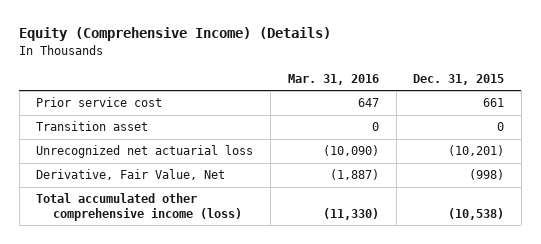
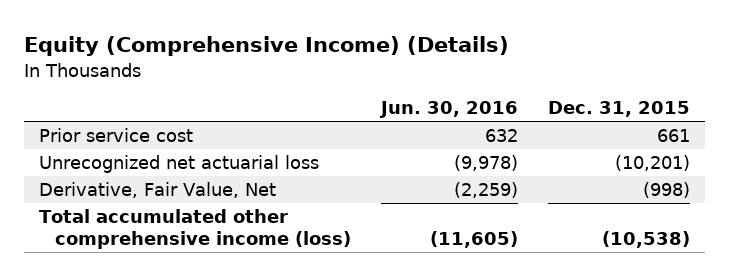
[287,74,379,86] Mar. 31, 2016 -> none
none -> [379,101,519,119] Jun. 30, 2016
[36,121,149,132] Transition asset -> none

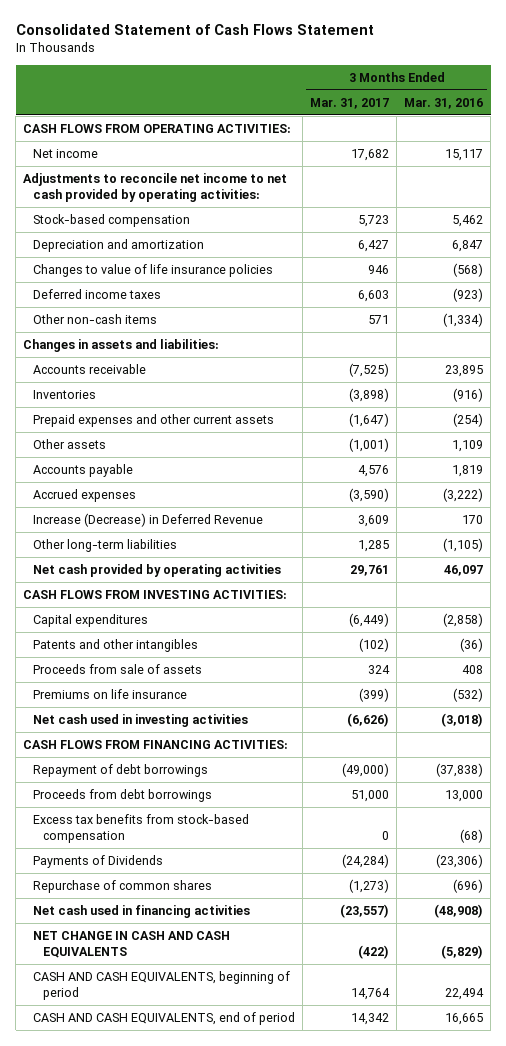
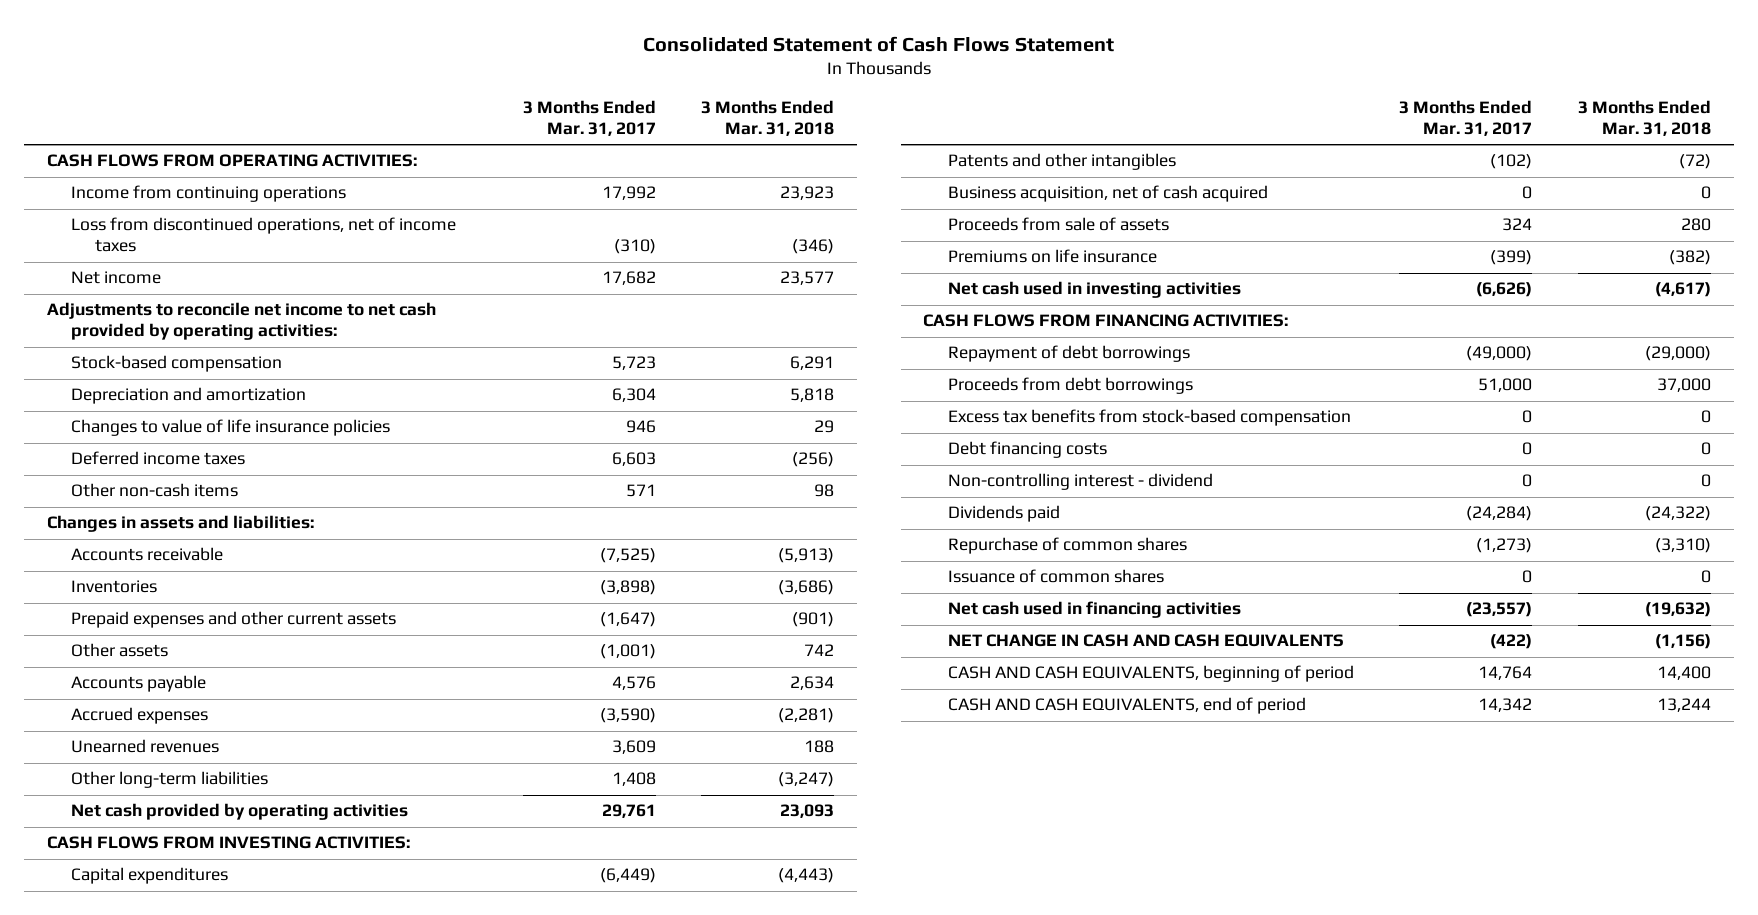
[404,97,484,109] Mar. 31, 2016 -> none
none -> [701,100,835,137] 3 Months Ended Mar. 31, 2018
none -> [70,185,346,203] Income from continuing operations
none -> [70,217,456,253] Loss from discontinued operations, net of income taxes
[358,239,390,252] 6,427 -> [611,388,656,403] 6,304
[32,512,263,527] Increase (Decrease) in Deferred Revenue -> [70,739,219,754] Unearned revenues
[358,539,390,552] 1,285 -> [611,772,656,787] 1,408
none -> [947,185,1268,203] Business acquisition, net of cash acquired
none -> [947,441,1107,459] Debt financing costs
none -> [947,473,1213,491] Non-controlling interest - dividend
[32,854,163,868] Payments of Dividends -> [947,505,1060,523] Dividends paid
none -> [947,569,1164,584] Issuance of common shares

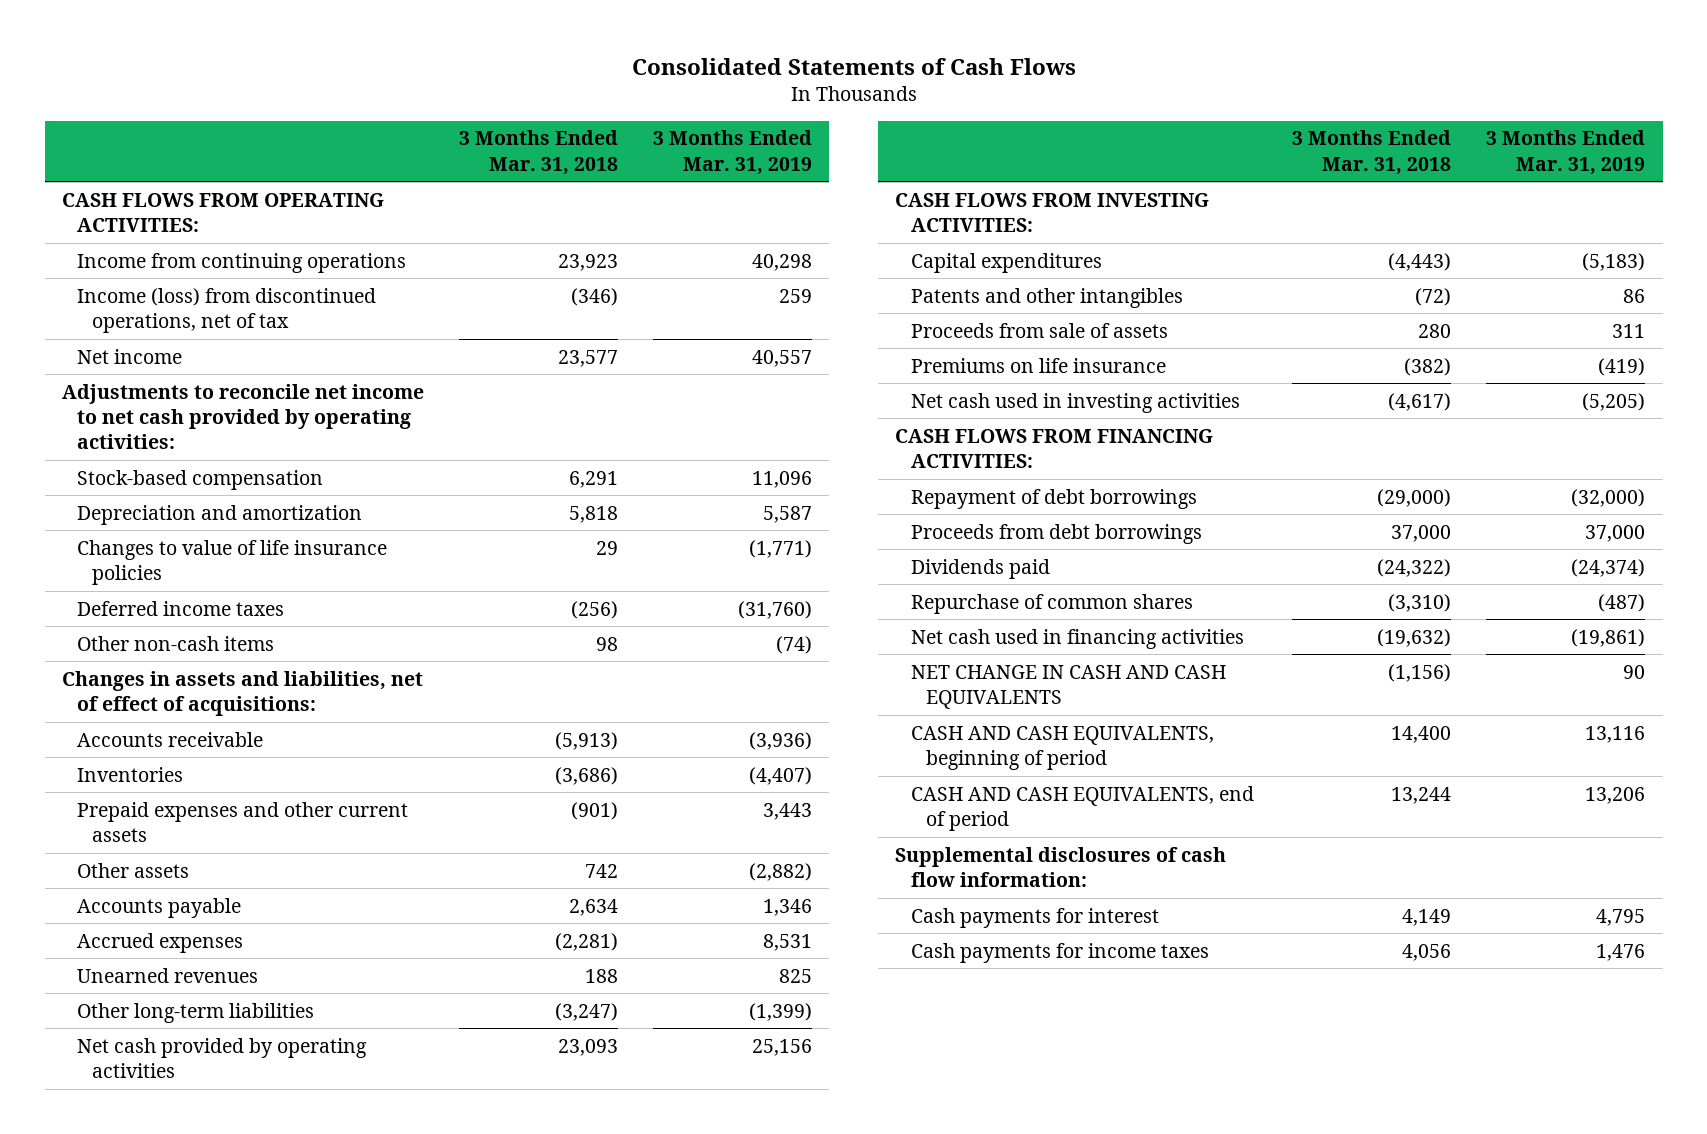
[642,35,1114,52] Consolidated Statement of Cash Flows Statement -> [631,57,1076,75] Consolidated Statements of Cash Flows
[522,100,656,137] 3 Months Ended Mar. 31, 2017 -> none
none -> [652,130,812,175] 3 Months Ended Mar. 31, 2019
[70,217,456,253] Loss from discontinued operations, net of income taxes -> [77,287,377,333] Income (loss) from discontinued operations, net of tax
[46,515,314,533] Changes in assets and liabilities: -> [62,670,424,716] Changes in assets and liabilities, net of effect of acquisitions:
[947,185,1268,203] Business acquisition, net of cash acquired -> none
[947,409,1351,427] Excess tax benefits from stock-based compensation -> none
[947,441,1107,459] Debt financing costs -> none
[947,473,1213,491] Non-controlling interest - dividend -> none
[947,569,1164,584] Issuance of common shares -> none
none -> [895,846,1227,887] Supplemental disclosures of cash flow information:
none -> [910,907,1159,928] Cash payments for interest
none -> [910,942,1209,963] Cash payments for income taxes

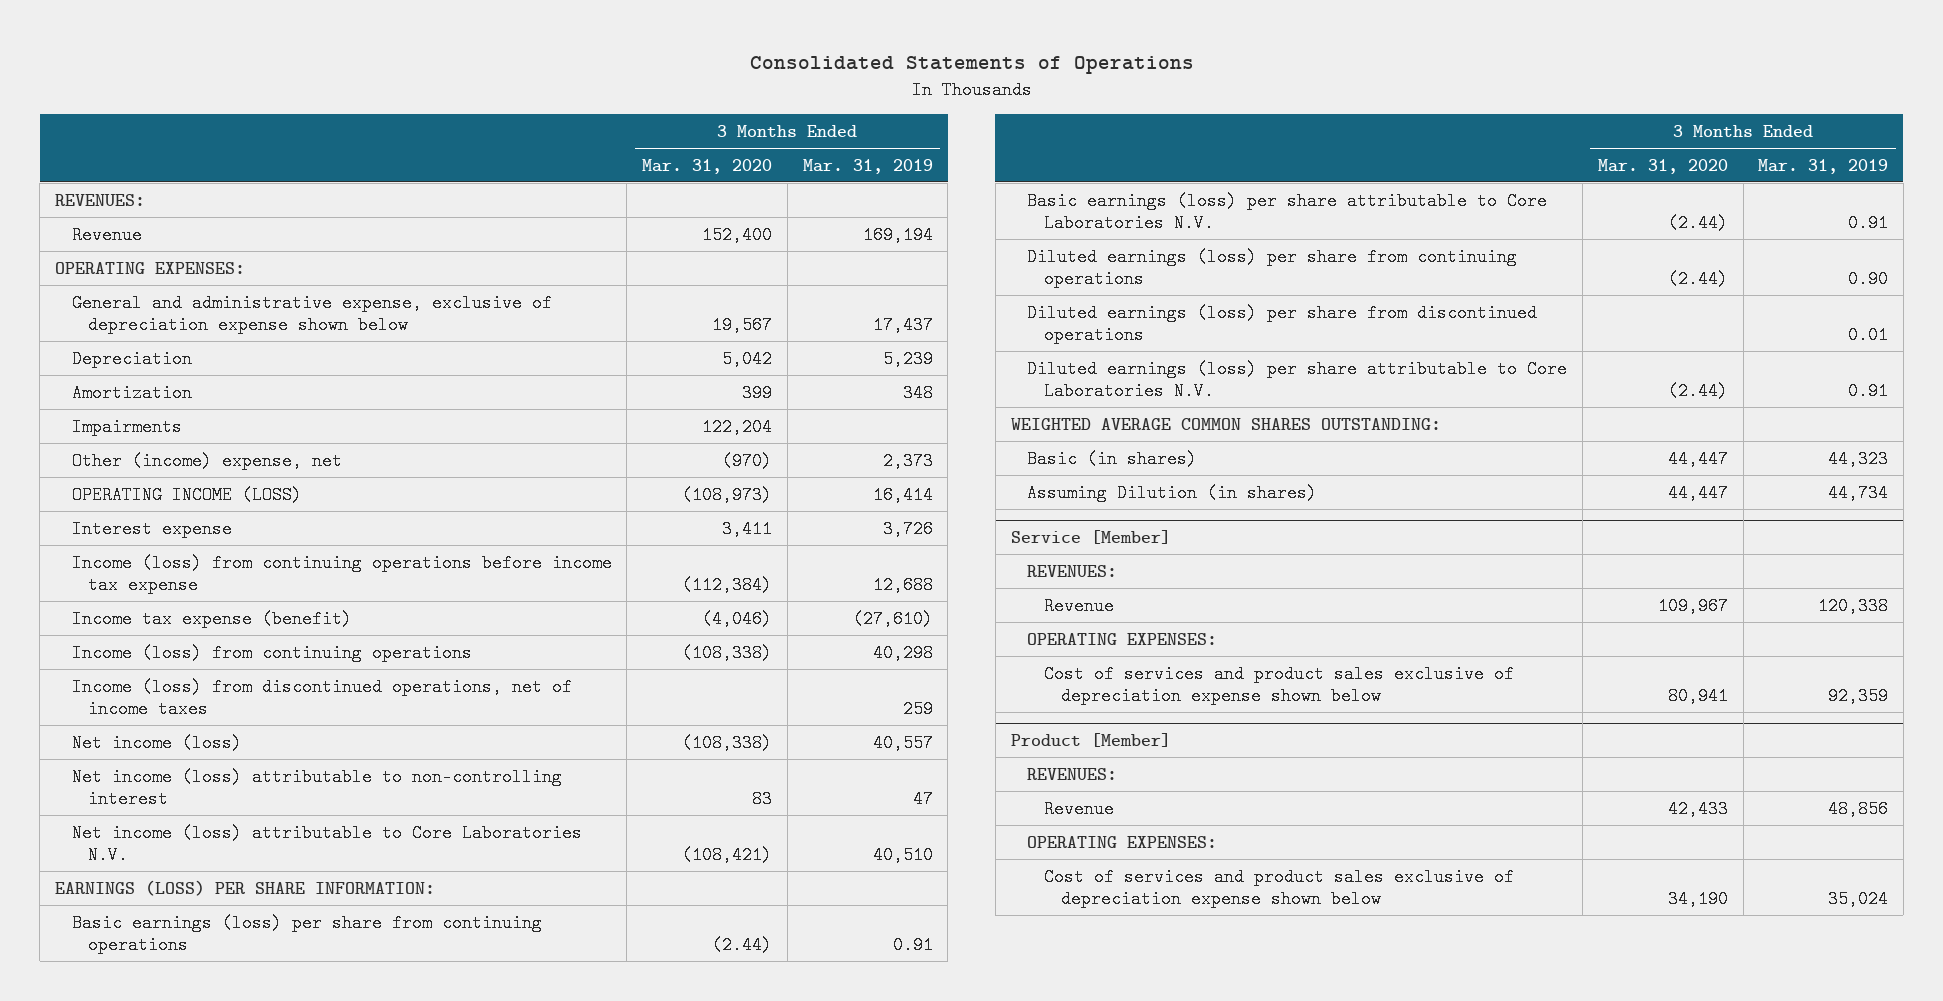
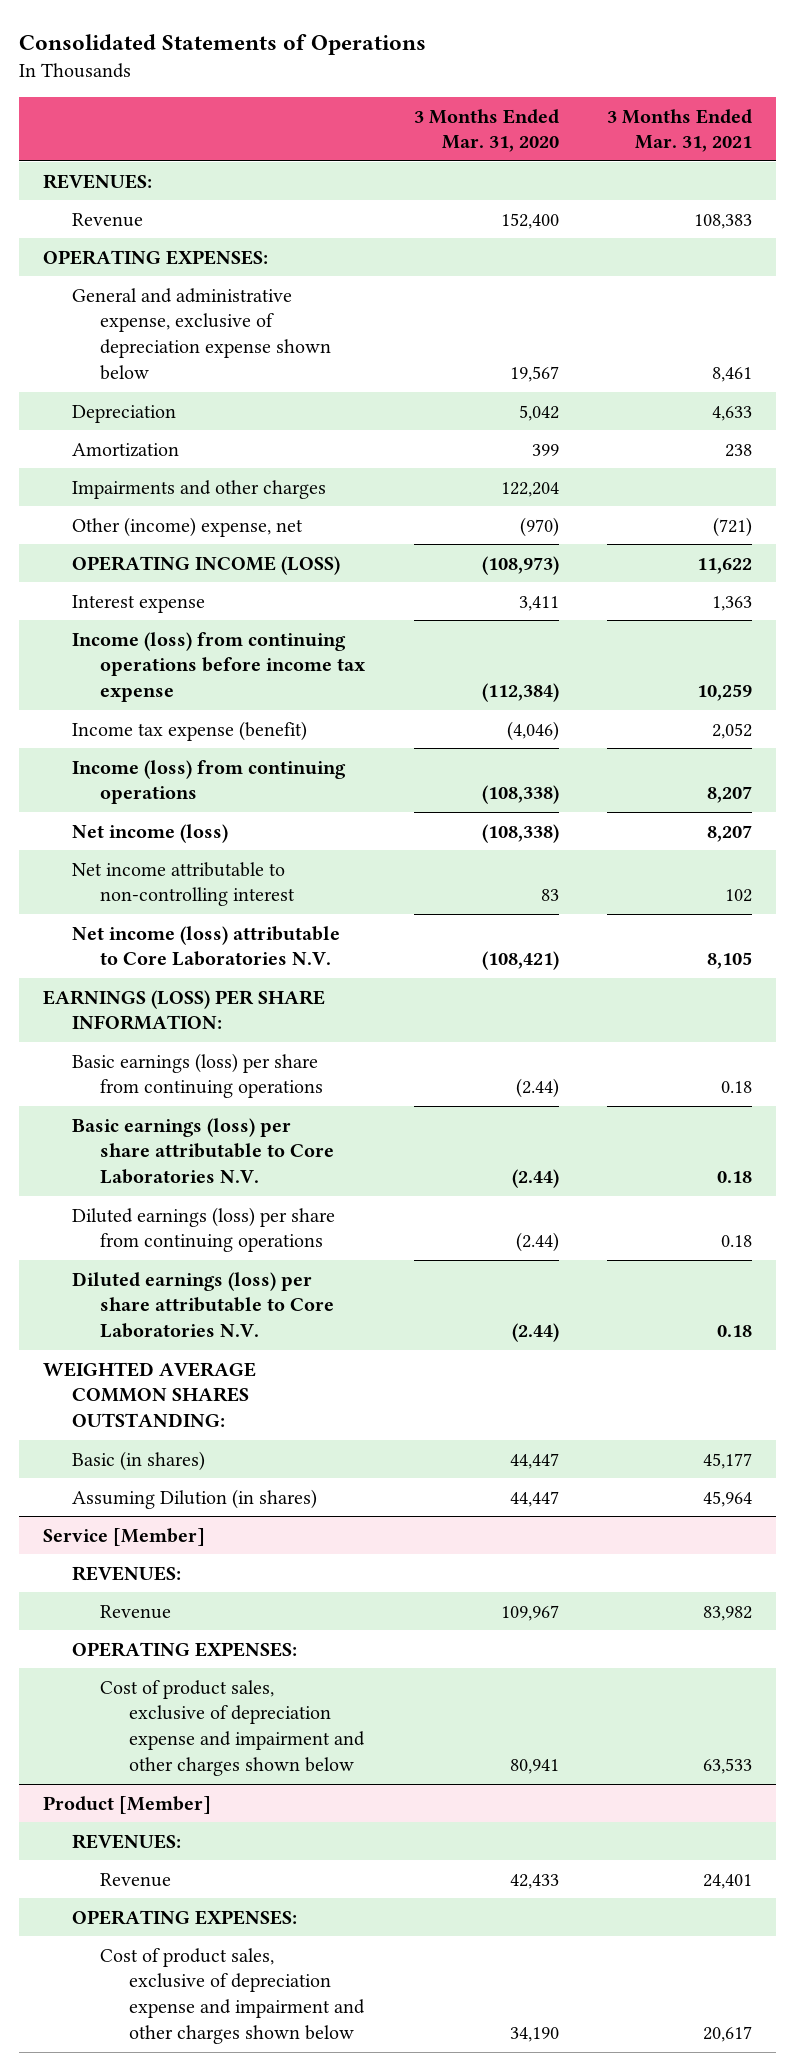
[802,158,933,174] Mar. 31, 2019 -> none
none -> [606,108,752,153] 3 Months Ended Mar. 31, 2021
[71,417,182,436] Impairments -> [71,479,326,499] Impairments and other charges
[71,677,572,718] Income (loss) from discontinued operations, net of income taxes -> none
[71,767,562,808] Net income (loss) attributable to non-controlling interest -> [71,861,296,907] Net income attributable to non-controlling interest
[1027,303,1538,344] Diluted earnings (loss) per share from discontinued operations -> none
[1044,664,1515,705] Cost of services and product sales exclusive of depreciation expense shown below -> [100,1679,365,1777] Cost of product sales, exclusive of depreciation expense and impairment and other charges shown below
[1044,867,1515,908] Cost of services and product sales exclusive of depreciation expense shown below -> [100,1947,365,2045] Cost of product sales, exclusive of depreciation expense and impairment and other charges shown below

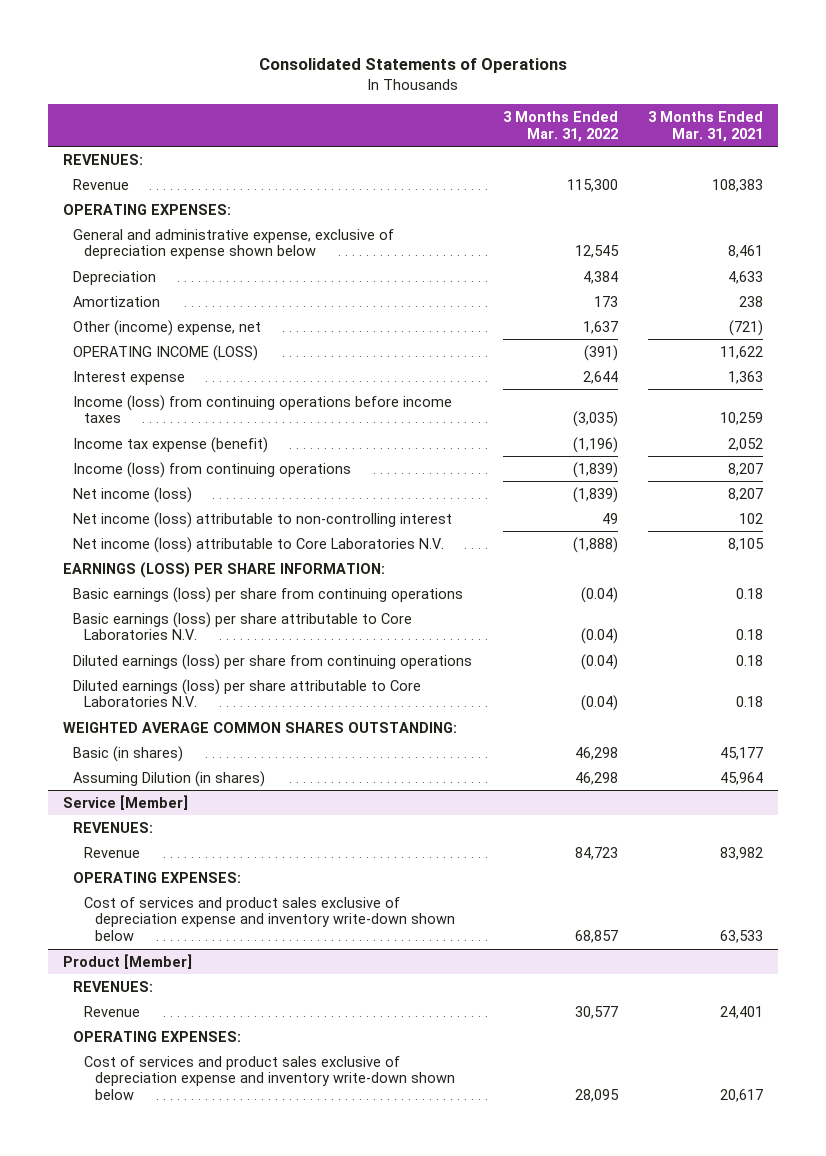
[413,108,559,153] 3 Months Ended Mar. 31, 2020 -> none
none -> [502,110,618,142] 3 Months Ended Mar. 31, 2022
[71,479,326,499] Impairments and other charges -> none
[71,631,367,703] Income (loss) from continuing operations before income tax expense -> [73,394,453,424] Income (loss) from continuing operations before income taxes
[71,861,296,907] Net income attributable to non-controlling interest -> [73,511,453,528] Net income (loss) attributable to non-controlling interest
[100,1679,365,1777] Cost of product sales, exclusive of depreciation expense and impairment and other charges shown below -> [84,896,455,942] Cost of services and product sales exclusive of depreciation expense and inventory write-down shown below
[100,1947,365,2045] Cost of product sales, exclusive of depreciation expense and impairment and other charges shown below -> [84,1055,455,1101] Cost of services and product sales exclusive of depreciation expense and inventory write-down shown below

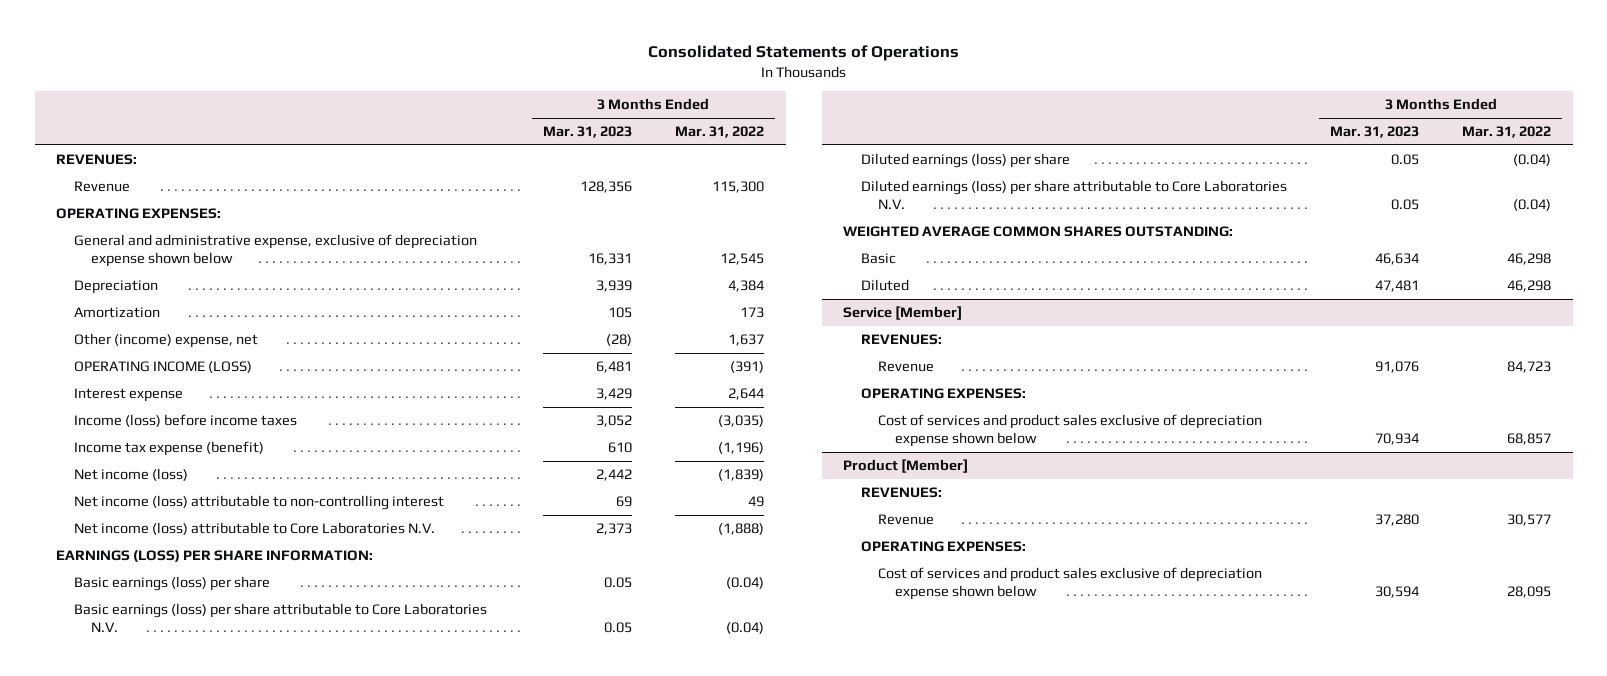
[647,110,763,142] 3 Months Ended Mar. 31, 2021 -> none
none -> [542,126,632,139] Mar. 31, 2023
[73,394,453,424] Income (loss) from continuing operations before income taxes -> [73,414,297,428] Income (loss) before income taxes
[73,461,352,478] Income (loss) from continuing operations -> none
[73,586,464,603] Basic earnings (loss) per share from continuing operations -> [73,576,270,592] Basic earnings (loss) per share
[73,653,473,670] Diluted earnings (loss) per share from continuing operations -> [860,153,1070,169] Diluted earnings (loss) per share
[73,745,184,762] Basic (in shares) -> [860,253,896,265] Basic
[73,770,266,787] Assuming Dilution (in shares) -> [860,279,909,292] Diluted
[84,896,455,942] Cost of services and product sales exclusive of depreciation expense and inventory write-down shown below -> [878,414,1263,447] Cost of services and product sales exclusive of depreciation expense shown below
[84,1055,455,1101] Cost of services and product sales exclusive of depreciation expense and inventory write-down shown below -> [878,567,1263,600] Cost of services and product sales exclusive of depreciation expense shown below

